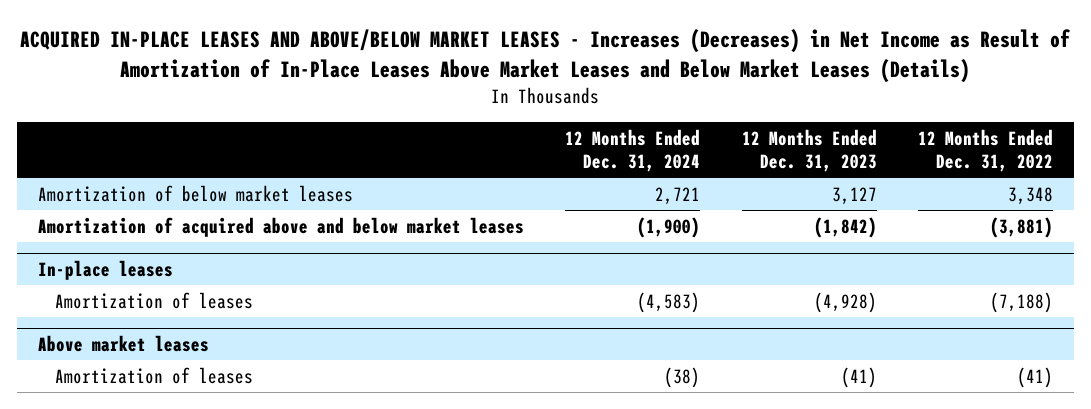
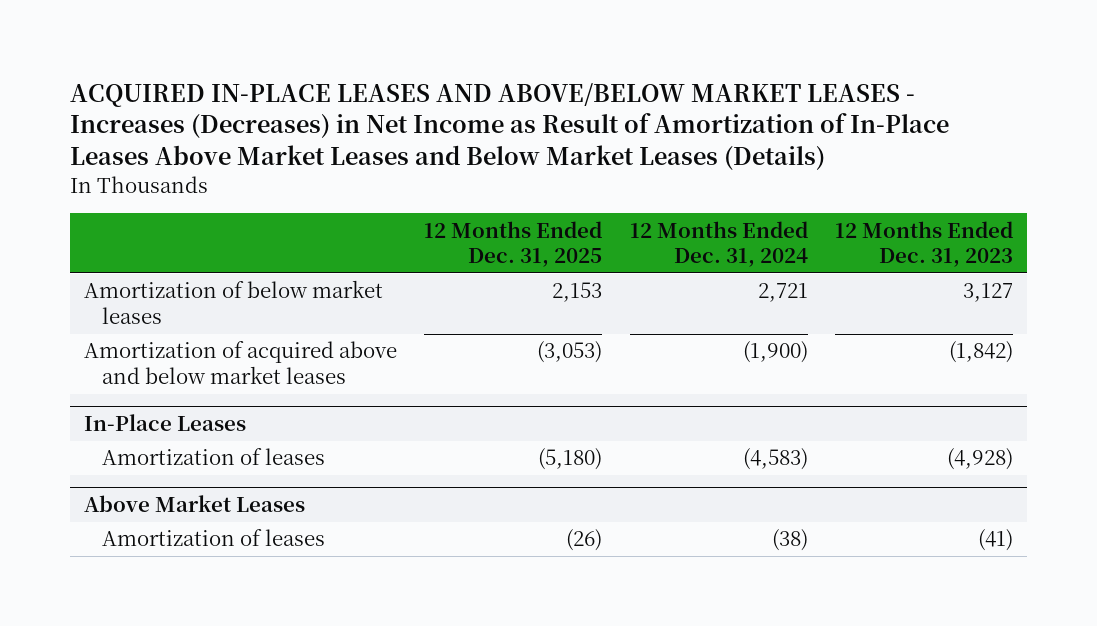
[917,128,1053,172] 12 Months Ended Dec. 31, 2022 -> none
none -> [424,220,603,267] 12 Months Ended Dec. 31, 2025
[37,260,173,281] In-place leases -> [83,414,246,432] In-Place Leases
[37,335,209,353] Above market leases -> [83,495,305,513] Above Market Leases

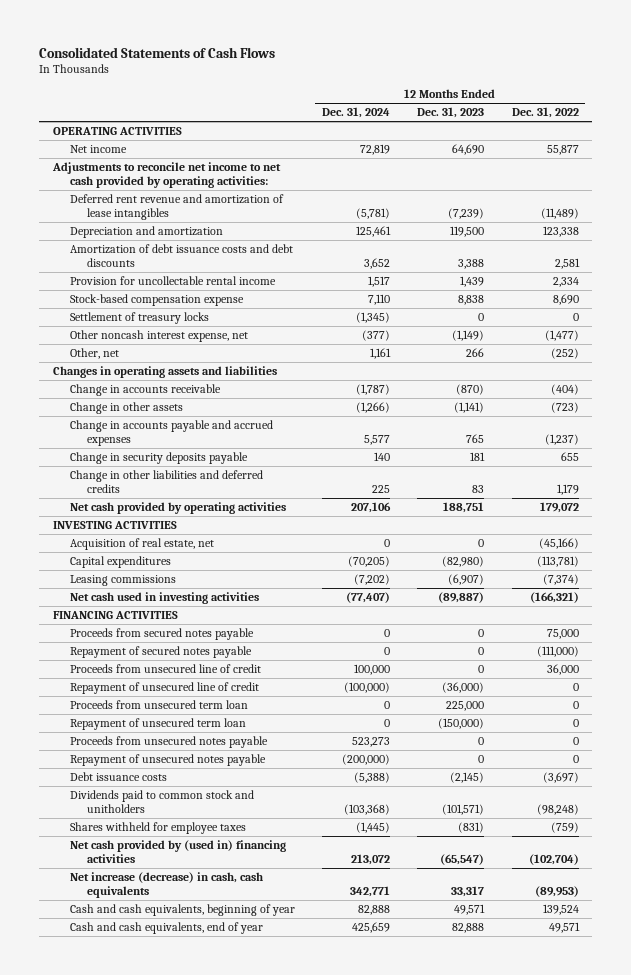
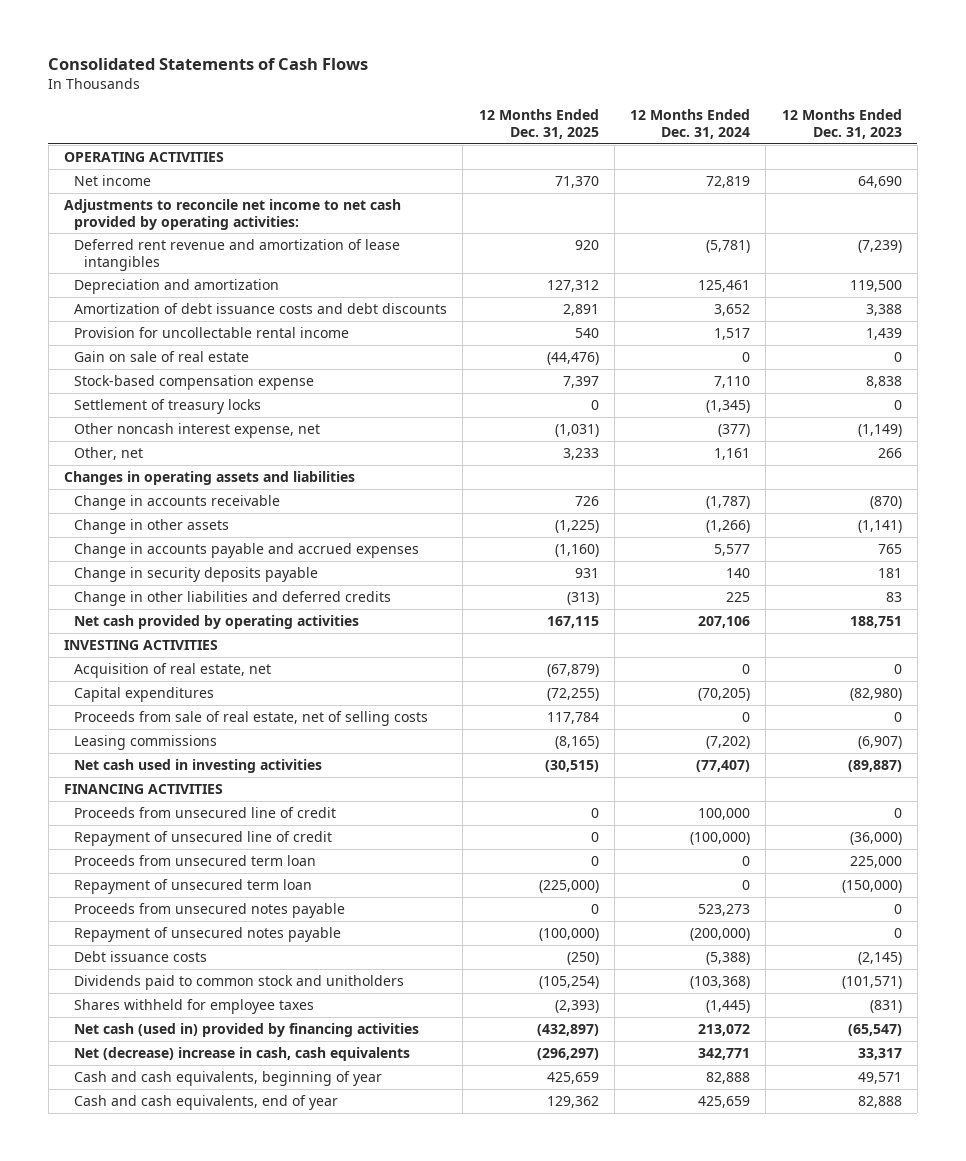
[511,107,579,119] Dec. 31, 2022 -> none
none -> [478,109,599,139] 12 Months Ended Dec. 31, 2025
none -> [73,350,249,362] Gain on sale of real estate
none -> [73,710,428,726] Proceeds from sale of real estate, net of selling costs
[69,628,254,641] Proceeds from secured notes payable -> none
[69,646,252,659] Repayment of secured notes payable -> none
[69,840,286,864] Net cash provided by (used in) financing activities -> [73,1022,419,1037] Net cash (used in) provided by financing activities
[69,872,263,899] Net increase (decrease) in cash, cash equivalents -> [73,1046,410,1061] Net (decrease) increase in cash, cash equivalents

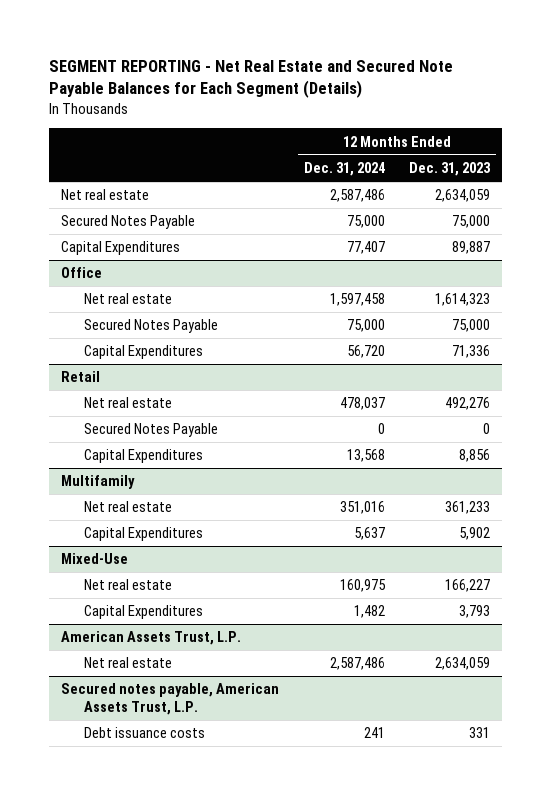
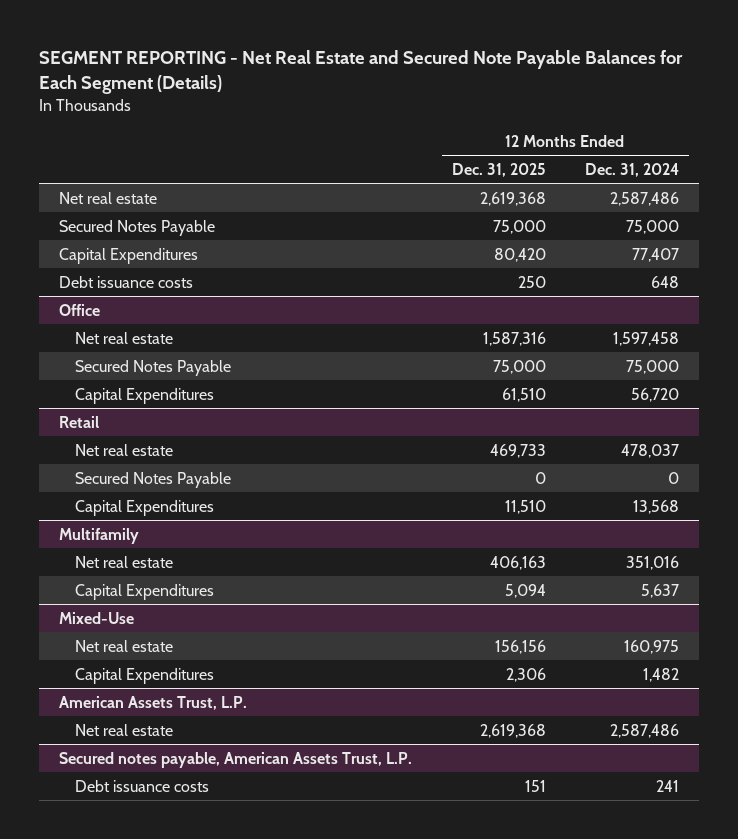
[408,162,491,177] Dec. 31, 2023 -> none
none -> [451,162,546,177] Dec. 31, 2025
none -> [58,275,193,288] Debt issuance costs

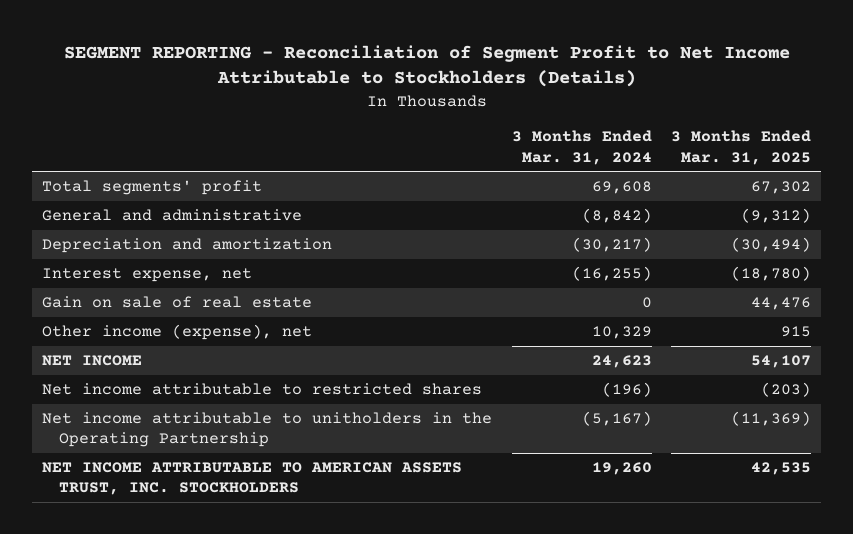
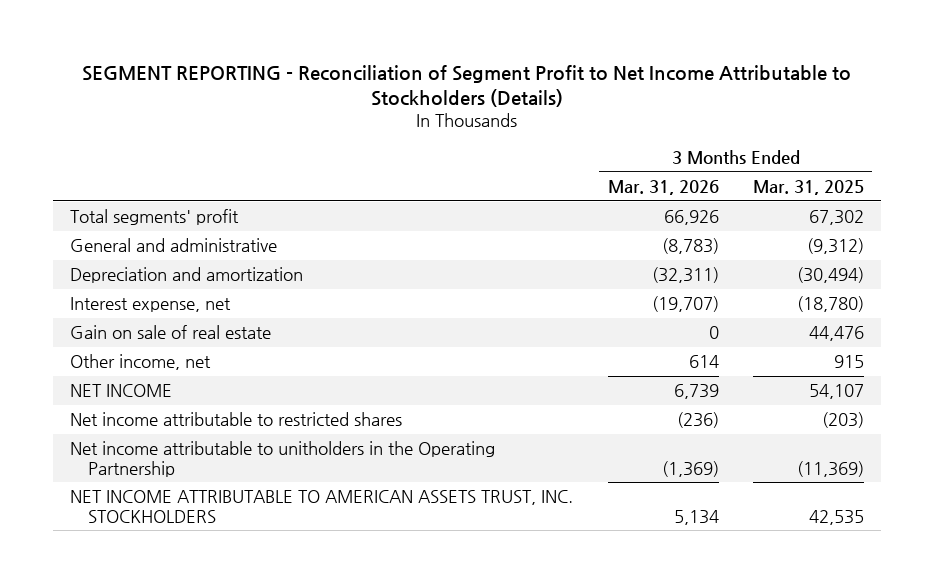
[511,130,652,165] 3 Months Ended Mar. 31, 2024 -> none
none -> [607,180,719,196] Mar. 31, 2026
[41,324,312,341] Other income (expense), net -> [70,354,212,371] Other income, net

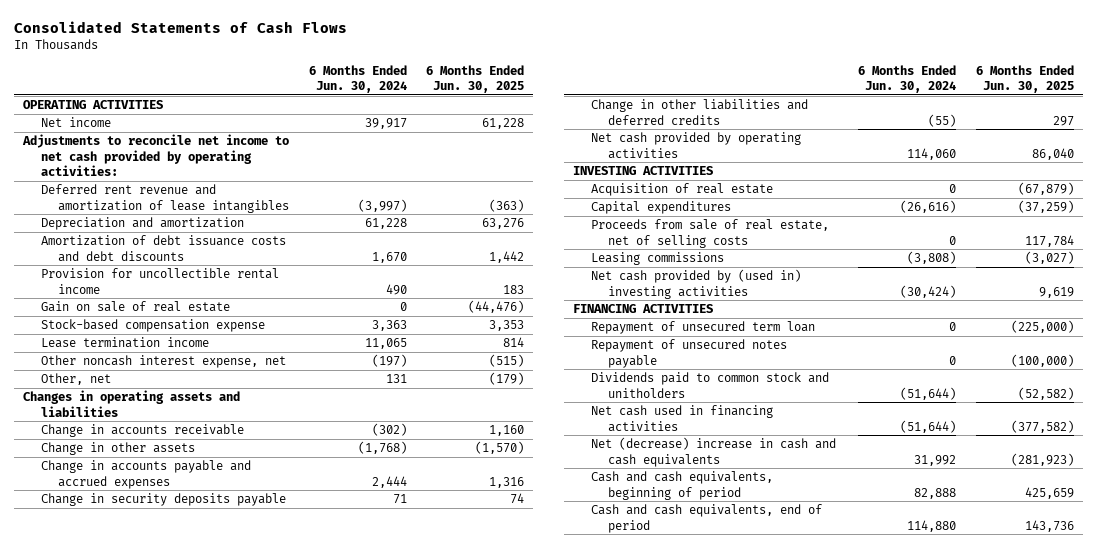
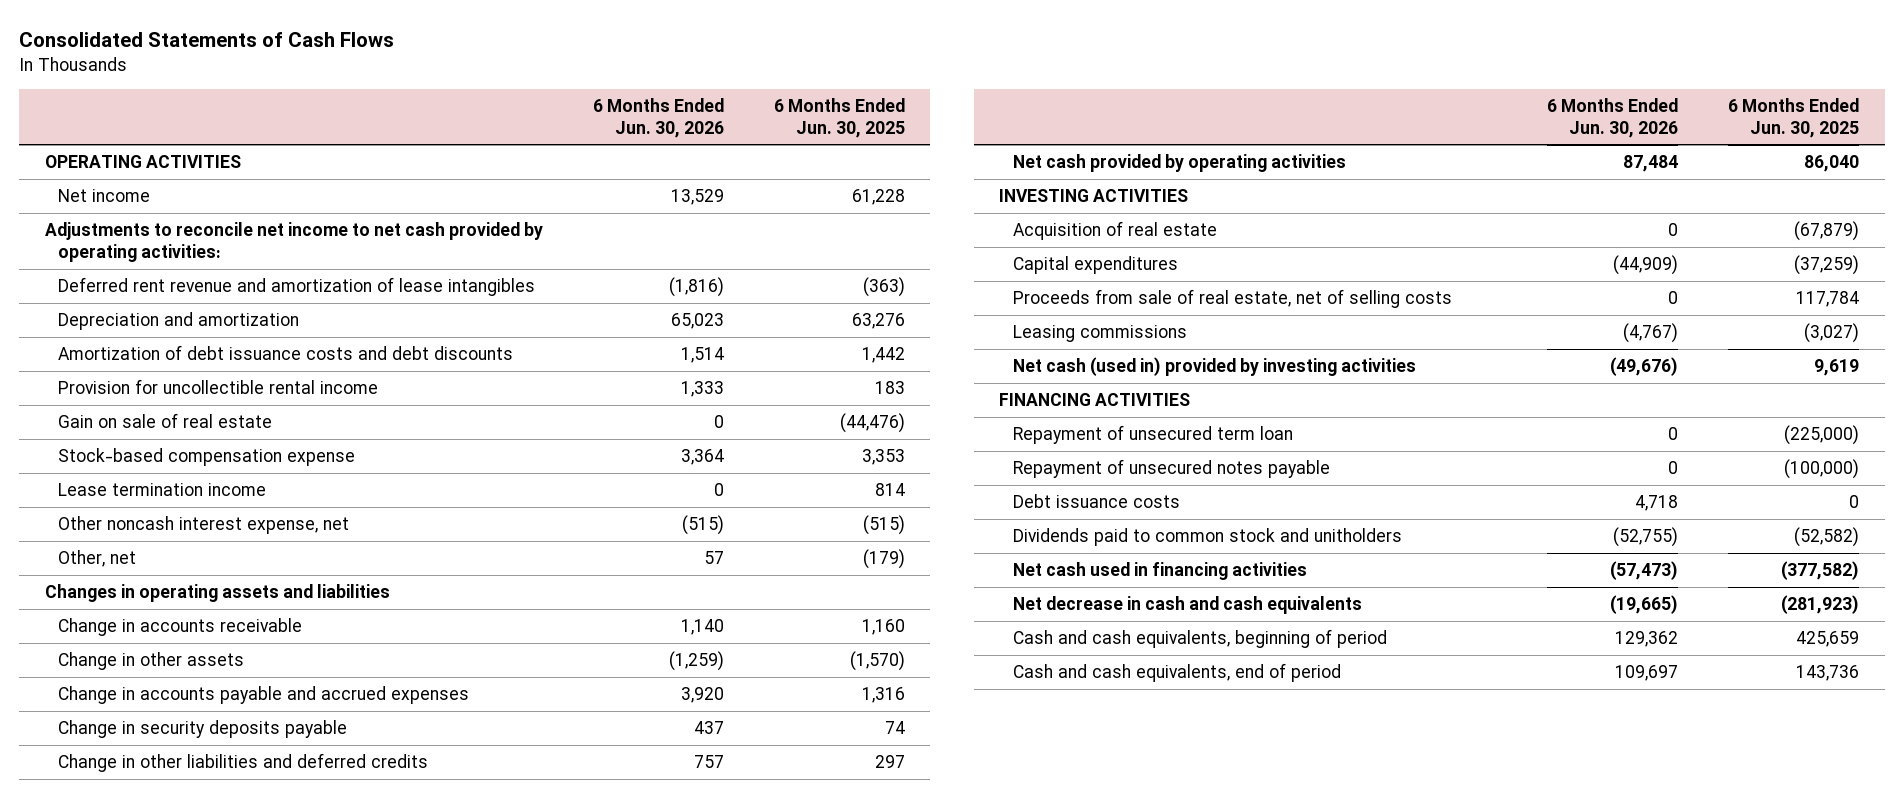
[308,64,407,93] 6 Months Ended Jun. 30, 2024 -> none
none -> [592,97,724,138] 6 Months Ended Jun. 30, 2026
[590,269,801,299] Net cash provided by (used in) investing activities -> [1013,357,1417,377] Net cash (used in) provided by investing activities
none -> [1013,494,1181,509] Debt issuance costs
[590,437,836,467] Net (decrease) increase in cash and cash equivalents -> [1013,596,1363,615] Net decrease in cash and cash equivalents

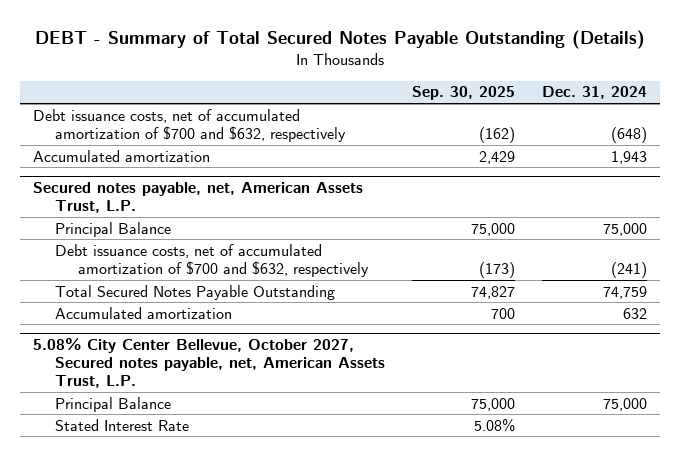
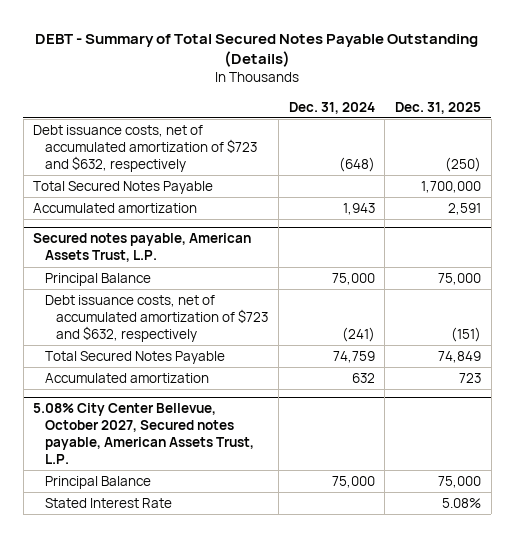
[412,86,516,101] Sep. 30, 2025 -> none
none -> [395,101,482,114] Dec. 31, 2025
[33,108,347,142] Debt issuance costs, net of accumulated amortization of $700 and $632, respectively -> [33,125,257,172] Debt issuance costs, net of accumulated amortization of $723 and $632, respectively
none -> [33,181,214,195] Total Secured Notes Payable
[33,181,364,214] Secured notes payable, net, American Assets Trust, L.P. -> [33,233,252,263] Secured notes payable, American Assets Trust, L.P.
[55,243,369,277] Debt issuance costs, net of accumulated amortization of $700 and $632, respectively -> [44,295,269,342] Debt issuance costs, net of accumulated amortization of $723 and $632, respectively
[55,284,336,300] Total Secured Notes Payable Outstanding -> [44,351,225,365] Total Secured Notes Payable
[33,337,386,389] 5.08% City Center Bellevue, October 2027, Secured notes payable, net, American Assets Trust, L.P. -> [33,403,254,464] 5.08% City Center Bellevue, October 2027, Secured notes payable, American Assets Trust, L.P.

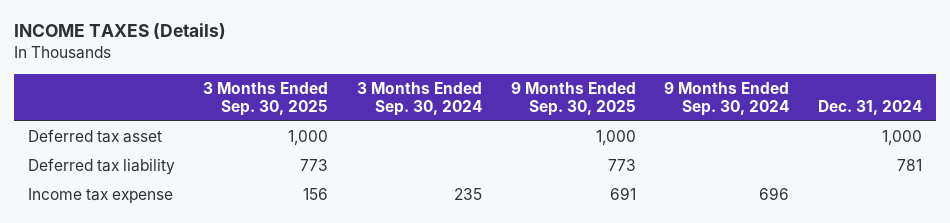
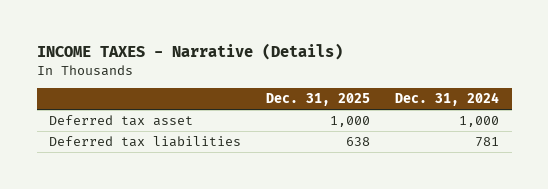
[13,23,226,40] INCOME TAXES (Details) -> [36,43,343,61] INCOME TAXES - Narrative (Details)
[203,81,329,117] 3 Months Ended Sep. 30, 2025 -> none
[357,81,483,117] 3 Months Ended Sep. 30, 2024 -> none
[510,81,636,117] 9 Months Ended Sep. 30, 2025 -> none
[664,81,790,117] 9 Months Ended Sep. 30, 2024 -> none
none -> [266,93,371,107] Dec. 31, 2025
[27,187,173,203] Income tax expense -> none
[27,157,175,175] Deferred tax liability -> [49,136,242,148] Deferred tax liabilities

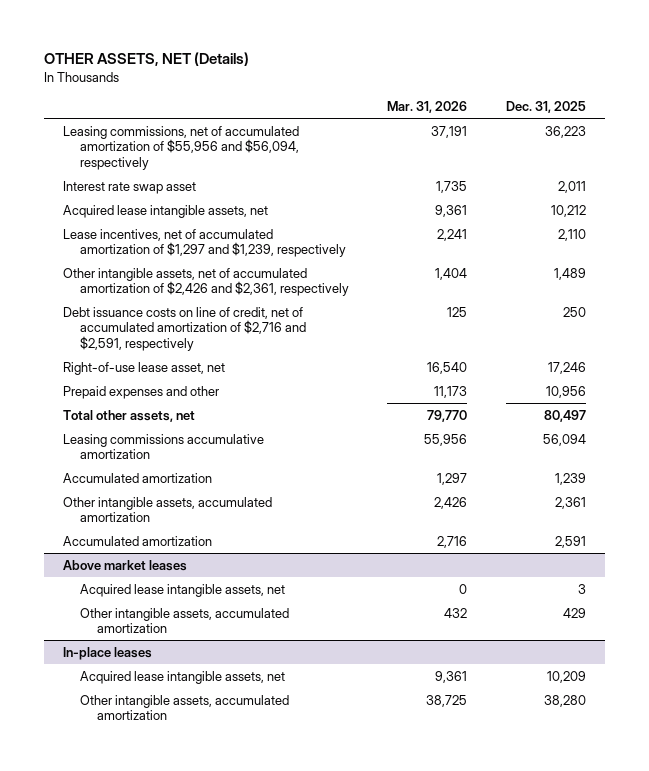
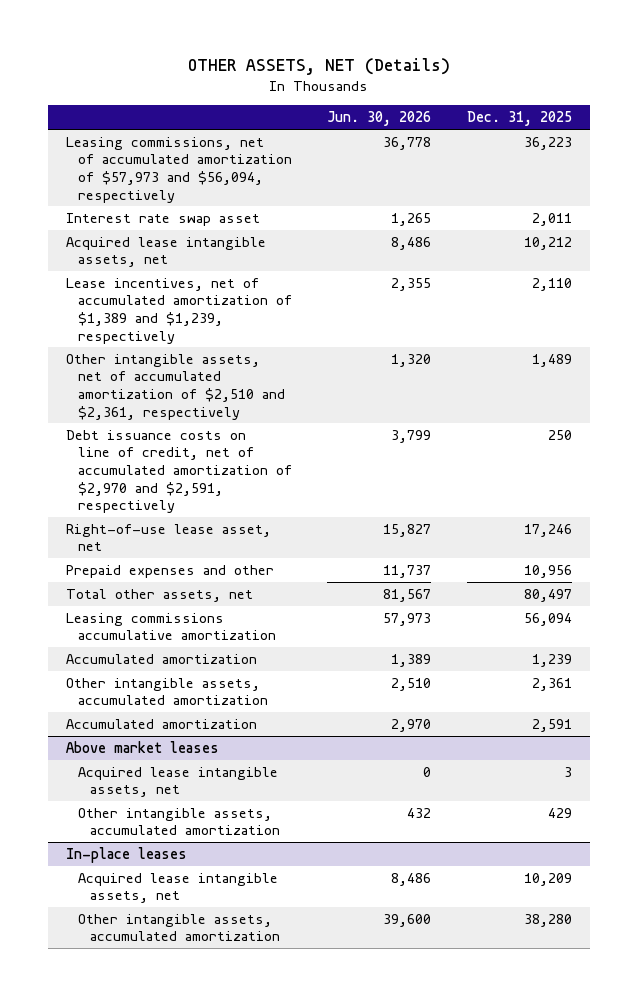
[387,101,468,114] Mar. 31, 2026 -> none
none -> [327,111,432,127] Jun. 30, 2026
[63,125,300,170] Leasing commissions, net of accumulated amortization of $55,956 and $56,094, respectively -> [66,136,292,203] Leasing commissions, net of accumulated amortization of $57,973 and $56,094, respectively
[63,228,347,258] Lease incentives, net of accumulated amortization of $1,297 and $1,239, respectively -> [66,277,292,344] Lease incentives, net of accumulated amortization of $1,389 and $1,239, respectively
[63,267,350,297] Other intangible assets, net of accumulated amortization of $2,426 and $2,361, respectively -> [66,353,285,420] Other intangible assets, net of accumulated amortization of $2,510 and $2,361, respectively
[63,306,307,351] Debt issuance costs on line of credit, net of accumulated amortization of $2,716 and $2,591, respectively -> [66,429,292,514] Debt issuance costs on line of credit, net of accumulated amortization of $2,970 and $2,591, respectively

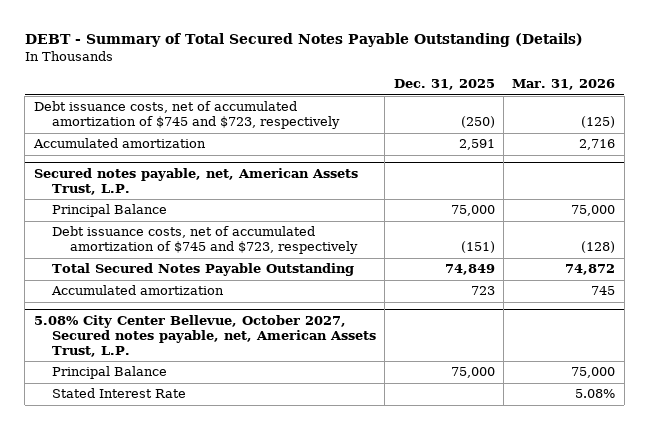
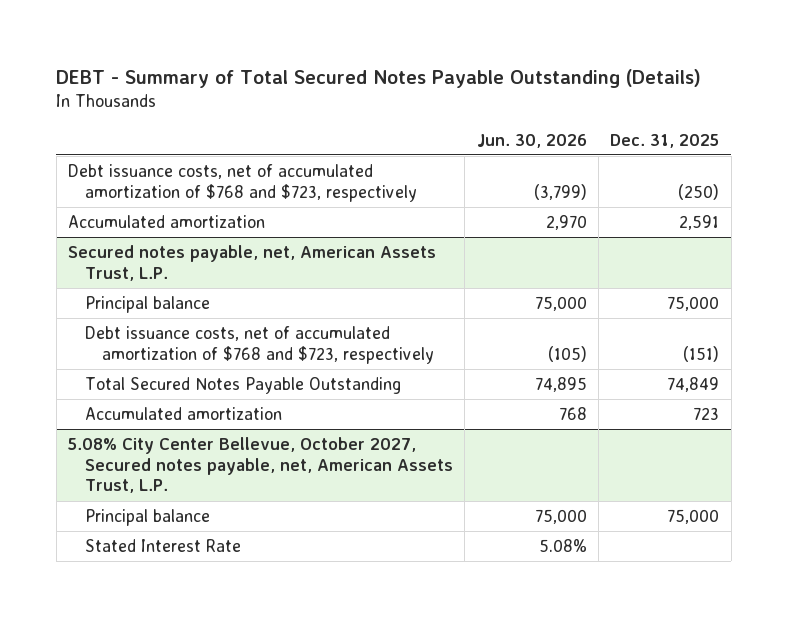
[512,79,616,91] Mar. 31, 2026 -> none
none -> [476,133,587,148] Jun. 30, 2026
[33,101,340,130] Debt issuance costs, net of accumulated amortization of $745 and $723, respectively -> [68,163,417,202] Debt issuance costs, net of accumulated amortization of $768 and $723, respectively
[51,204,167,218] Principal Balance -> [84,295,210,313] Principal balance
[51,226,359,255] Debt issuance costs, net of accumulated amortization of $745 and $723, respectively -> [84,325,434,364] Debt issuance costs, net of accumulated amortization of $768 and $723, respectively
[51,366,167,380] Principal Balance -> [84,508,210,526] Principal balance

